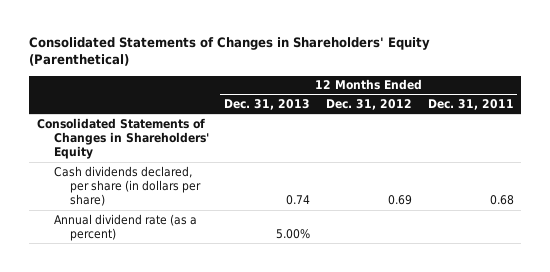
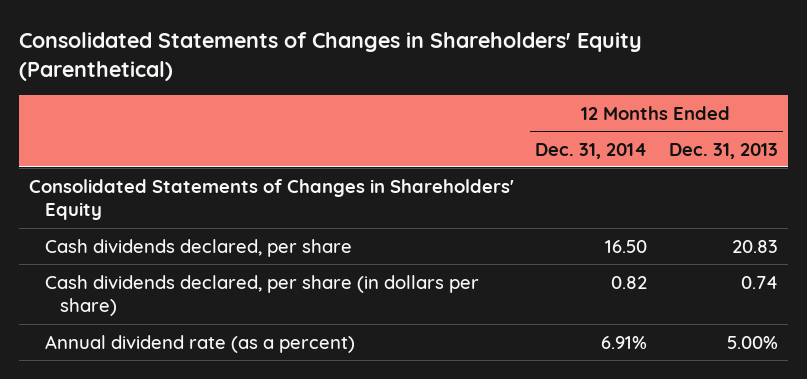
[325,98,412,110] Dec. 31, 2012 -> none
[427,98,514,110] Dec. 31, 2011 -> none
none -> [535,142,648,159] Dec. 31, 2014
none -> [44,238,352,257] Cash dividends declared, per share

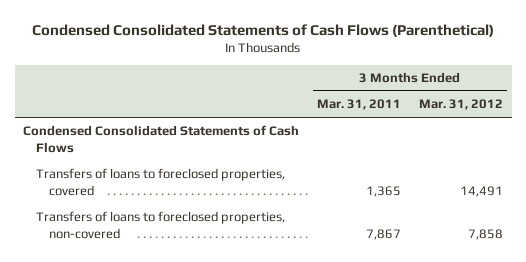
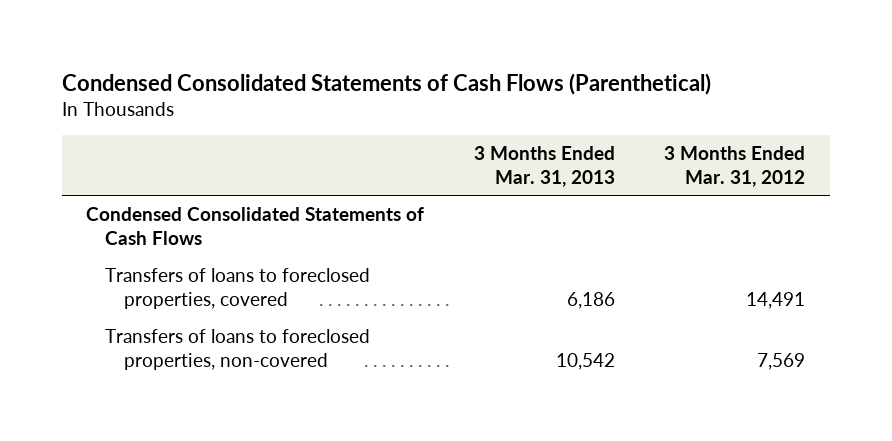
[317,99,402,111] Mar. 31, 2011 -> none
none -> [473,145,615,188] 3 Months Ended Mar. 31, 2013
[467,228,503,240] 7,858 -> [757,353,806,371] 7,569

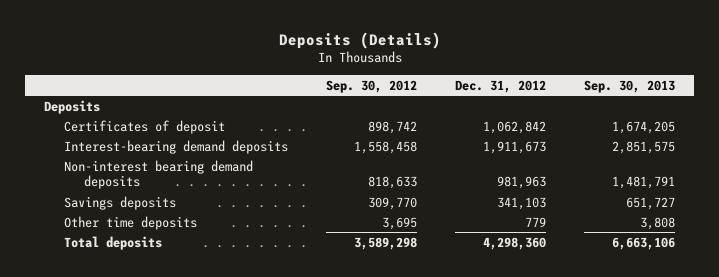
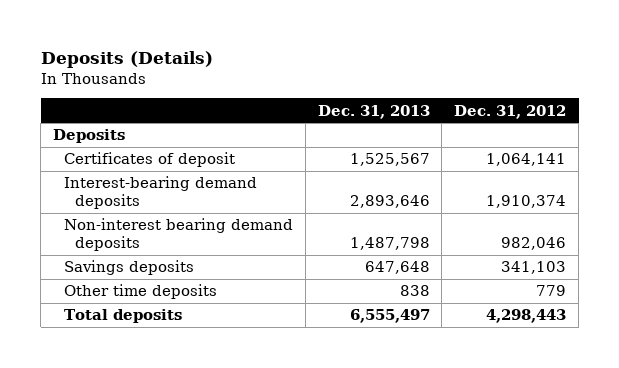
[325,79,417,93] Sep. 30, 2012 -> none
[584,79,676,93] Sep. 30, 2013 -> none
none -> [317,104,430,119] Dec. 31, 2013
[483,120,547,134] 1,062,842 -> [486,153,567,167] 1,064,141
[483,140,547,154] 1,911,673 -> [486,195,567,209] 1,910,374
[497,176,547,190] 981,963 -> [501,237,567,251] 982,046
[483,236,547,250] 4,298,360 -> [486,309,567,324] 4,298,443

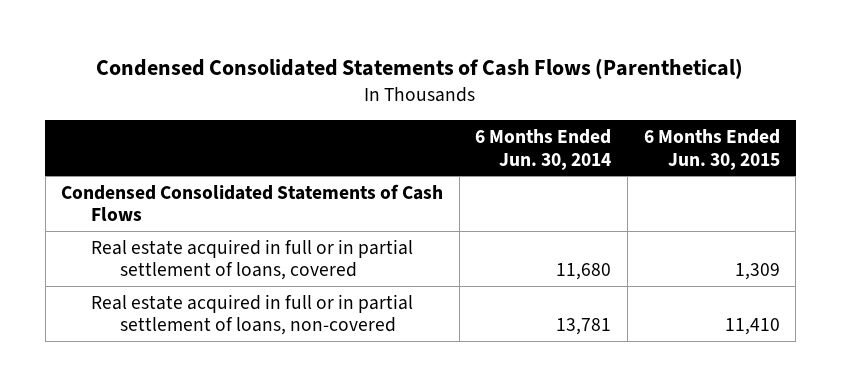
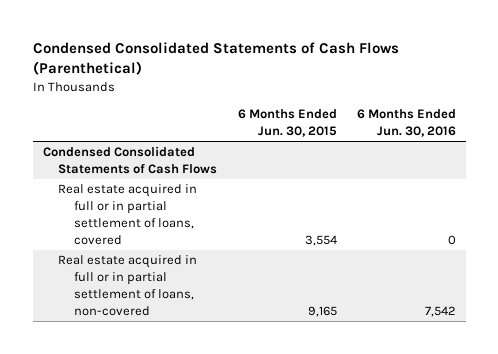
[475,128,612,170] 6 Months Ended Jun. 30, 2014 -> none
none -> [356,109,456,137] 6 Months Ended Jun. 30, 2016
[734,263,780,281] 1,309 -> [304,234,337,246] 3,554
[724,318,780,336] 11,410 -> [307,305,337,317] 9,165

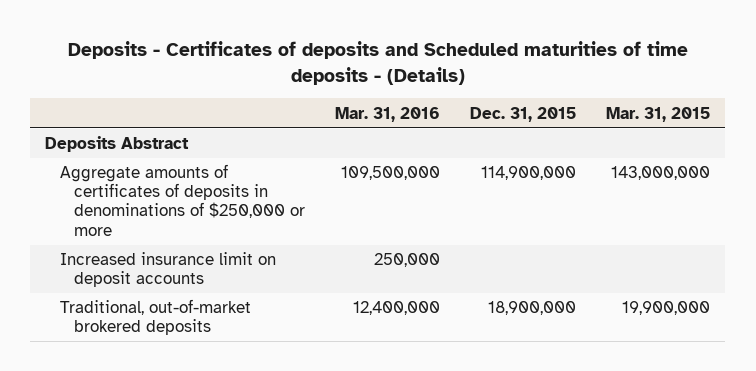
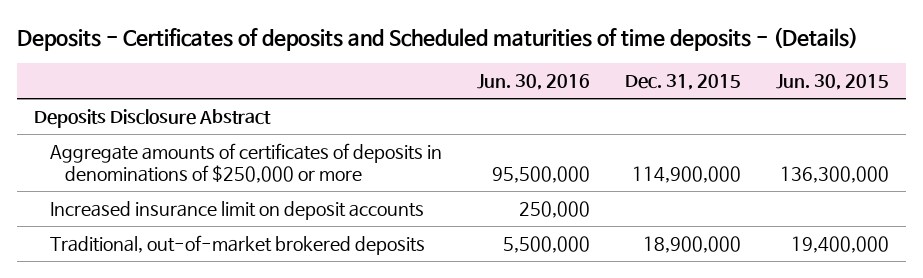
[335,106,441,122] Mar. 31, 2016 -> none
[606,106,711,122] Mar. 31, 2015 -> none
none -> [476,74,590,91] Jun. 30, 2016
none -> [775,74,889,91] Jun. 30, 2015
[45,136,190,153] Deposits Abstract -> [34,109,272,129] Deposits Disclosure Abstract

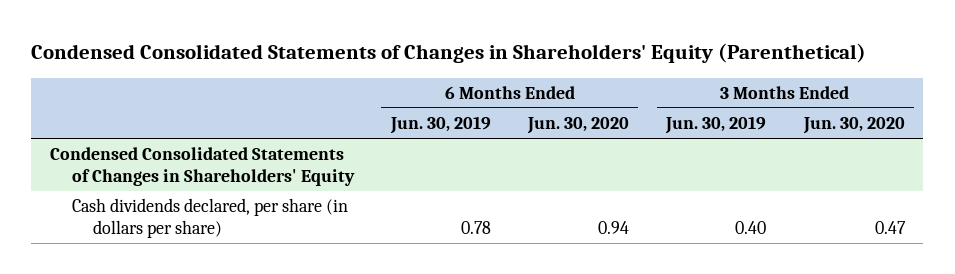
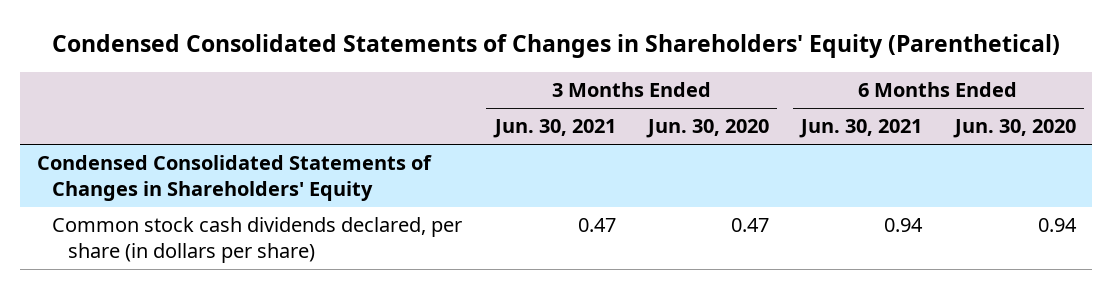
[389,116,491,135] Jun. 30, 2019 -> none
[665,116,767,135] Jun. 30, 2019 -> none
none -> [492,119,616,139] Jun. 30, 2021
none -> [799,119,923,139] Jun. 30, 2021
[71,198,348,239] Cash dividends declared, per share (in dollars per share) -> [52,217,463,263] Common stock cash dividends declared, per share (in dollars per share)

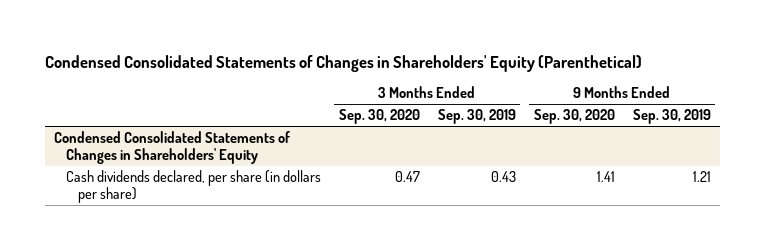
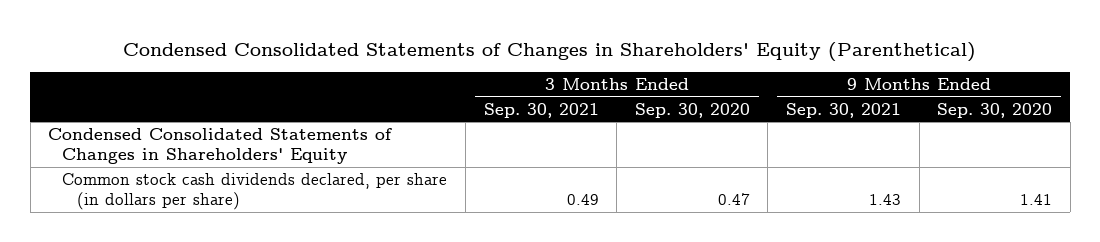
[437,109,516,125] Sep. 30, 2019 -> none
[632,109,711,125] Sep. 30, 2019 -> none
none -> [483,102,599,118] Sep. 30, 2021
none -> [786,102,902,118] Sep. 30, 2021
[65,170,321,204] Cash dividends declared, per share (in dollars per share) -> [62,173,448,211] Common stock cash dividends declared, per share (in dollars per share)

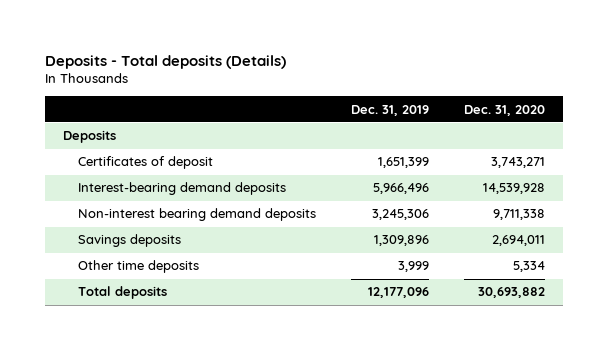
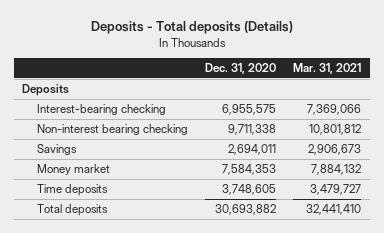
[350,104,429,116] Dec. 31, 2019 -> none
none -> [293,63,362,75] Mar. 31, 2021
[77,156,213,170] Certificates of deposit -> none
[77,182,286,196] Interest-bearing demand deposits -> [36,104,166,116] Interest-bearing checking
[483,183,546,195] 14,539,928 -> [222,104,277,116] 6,955,575
[77,208,316,222] Non-interest bearing demand deposits -> [36,124,188,136] Non-interest bearing checking
[77,234,181,248] Savings deposits -> [36,144,77,156] Savings
none -> [36,164,110,176] Money market
[77,260,199,274] Other time deposits -> [36,184,108,197] Time deposits
[513,261,546,273] 5,334 -> [222,184,277,196] 3,748,605

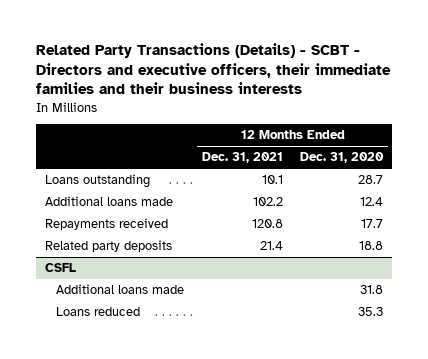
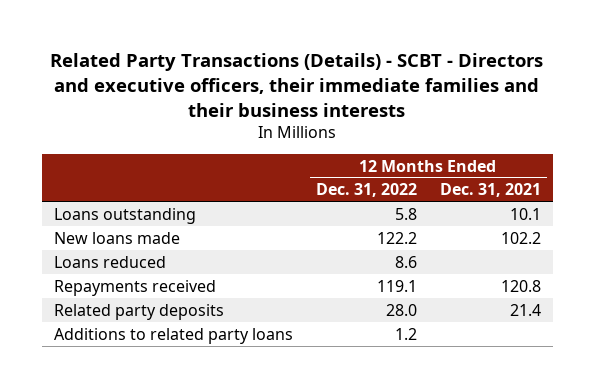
[300,152,385,164] Dec. 31, 2020 -> none
none -> [315,183,417,198] Dec. 31, 2022
[44,196,173,207] Additional loans made -> [53,231,180,244] New loans made
none -> [53,255,166,268] Loans reduced
[44,263,76,273] CSFL -> none
[55,284,184,295] Additional loans made -> none
[55,307,140,317] Loans reduced -> none
none -> [53,327,293,344] Additions to related party loans

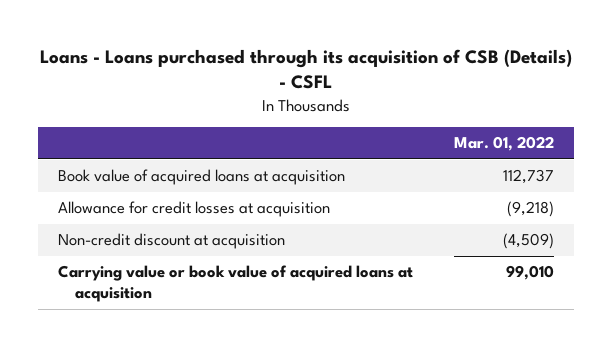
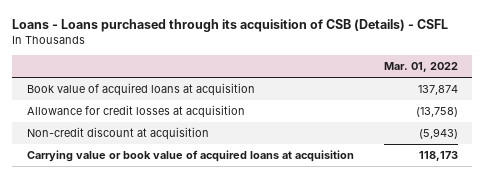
[503,169,555,185] 112,737 -> [417,85,458,96] 137,874
[507,201,555,218] (9,218) -> [415,107,458,118] (13,758)
[503,233,555,250] (4,509) -> [418,128,458,140] (5,943)
[506,265,555,281] 99,010 -> [418,151,458,162] 118,173

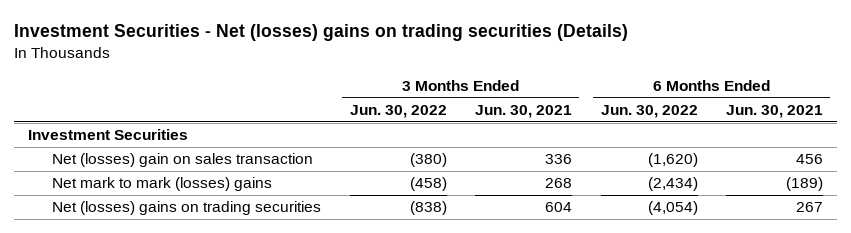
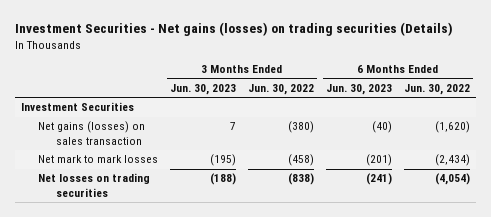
[13,24,628,42] Investment Securities - Net (losses) gains on trading securities (Details) -> [14,21,453,36] Investment Securities - Net gains (losses) on trading securities (Details)
[475,104,573,118] Jun. 30, 2021 -> none
[726,104,824,118] Jun. 30, 2021 -> none
none -> [170,84,237,96] Jun. 30, 2023
none -> [325,84,392,96] Jun. 30, 2023
[52,153,314,168] Net (losses) gain on sales transaction -> [38,121,146,146] Net gains (losses) on sales transaction
[52,177,273,192] Net mark to mark (losses) gains -> [38,155,159,164] Net mark to mark losses
[52,201,322,216] Net (losses) gains on trading securities -> [38,173,151,198] Net losses on trading securities

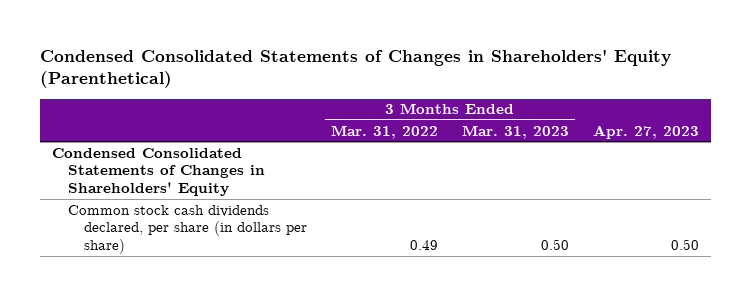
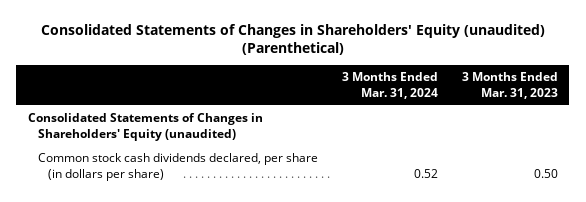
[39,49,671,89] Condensed Consolidated Statements of Changes in Shareholders' Equity (Parenthetical) -> [40,23,545,56] Consolidated Statements of Changes in Shareholders' Equity (unaudited) (Parenthetical)
[330,124,438,139] Mar. 31, 2022 -> none
[593,124,700,139] Apr. 27, 2023 -> none
none -> [341,72,438,99] 3 Months Ended Mar. 31, 2024
[52,147,265,196] Condensed Consolidated Statements of Changes in Shareholders' Equity -> [28,113,264,141] Consolidated Statements of Changes in Shareholders' Equity (unaudited)

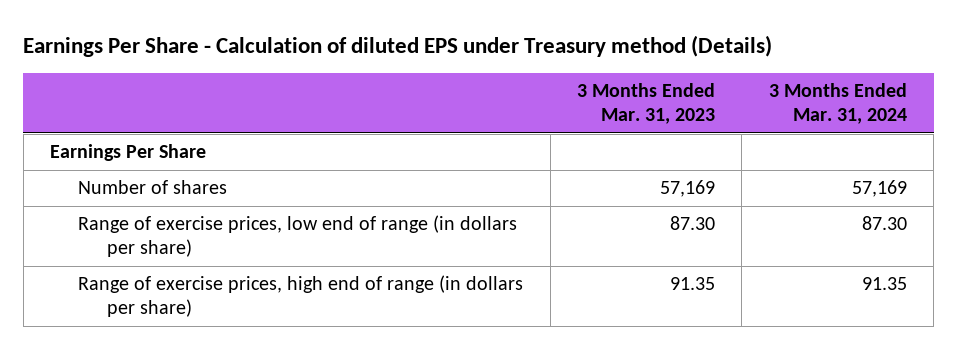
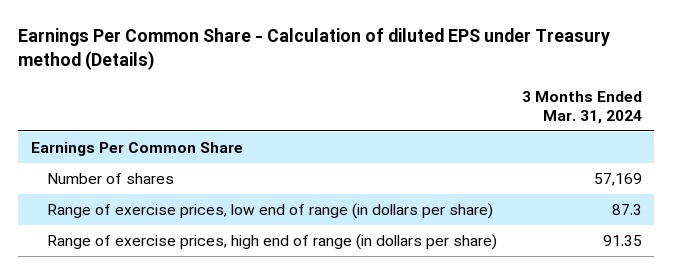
[23,35,773,58] Earnings Per Share - Calculation of diluted EPS under Treasury method (Details) -> [18,27,611,70] Earnings Per Common Share - Calculation of diluted EPS under Treasury method (Details)
[577,83,716,124] 3 Months Ended Mar. 31, 2023 -> none
[49,144,206,162] Earnings Per Share -> [30,141,243,156] Earnings Per Common Share
[861,216,907,231] 87.30 -> [612,203,643,215] 87.3

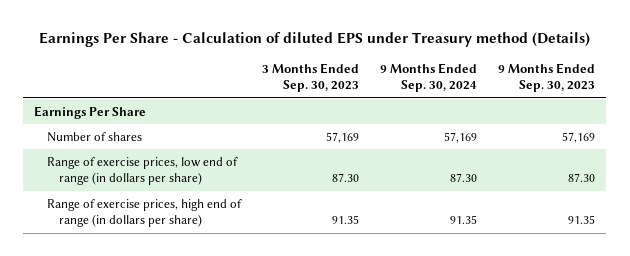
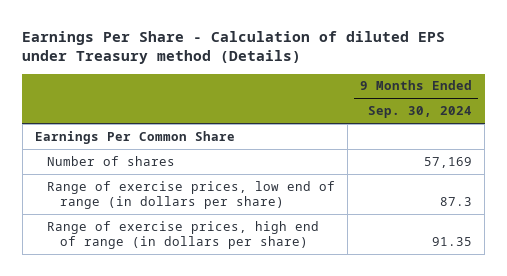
[261,62,359,93] 3 Months Ended Sep. 30, 2023 -> none
[498,62,596,93] 9 Months Ended Sep. 30, 2023 -> none
[34,105,147,119] Earnings Per Share -> [34,130,235,144] Earnings Per Common Share
[450,173,478,183] 87.30 -> [440,196,473,206] 87.3

